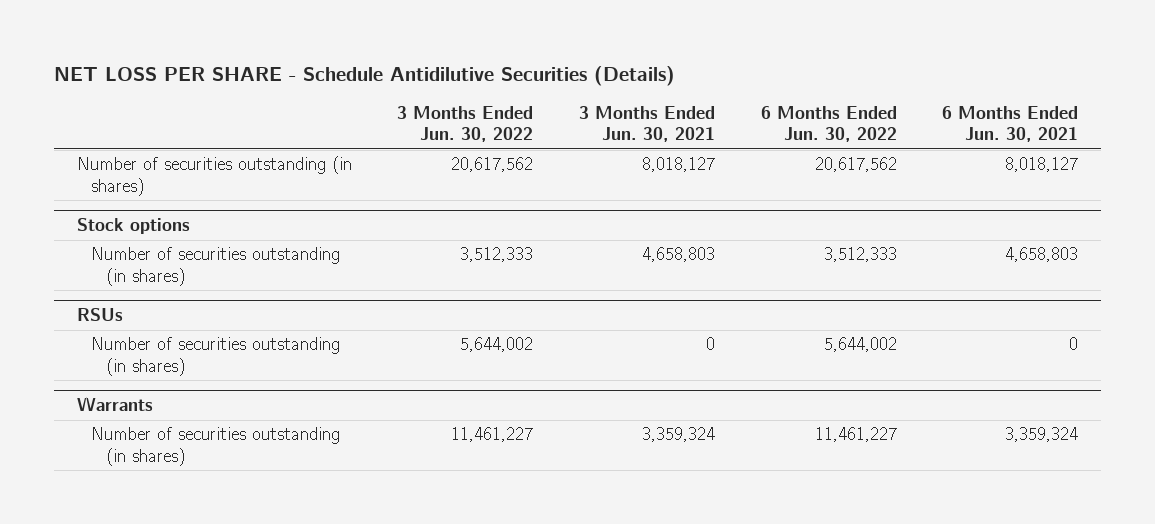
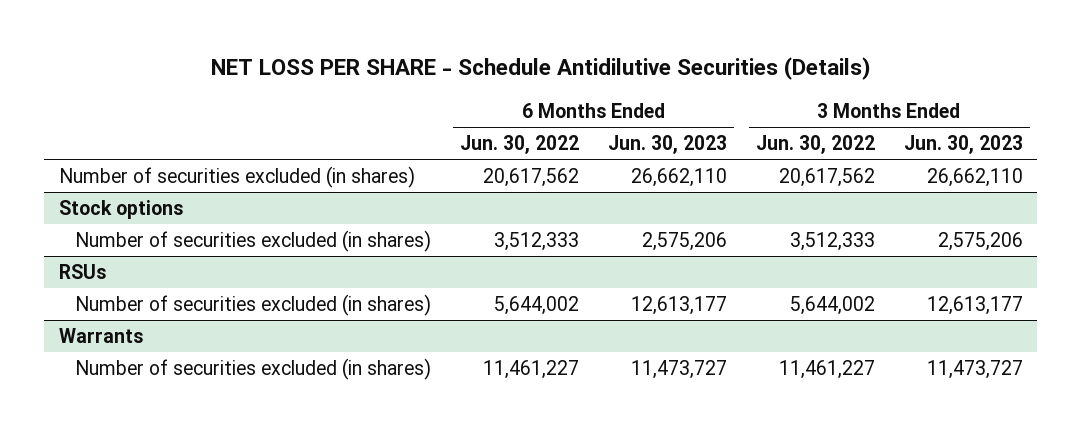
[579,105,716,143] 3 Months Ended Jun. 30, 2021 -> none
[942,105,1079,143] 6 Months Ended Jun. 30, 2021 -> none
none -> [608,135,728,155] Jun. 30, 2023
none -> [903,135,1023,155] Jun. 30, 2023
[76,156,352,196] Number of securities outstanding (in shares) -> [58,166,415,189] Number of securities excluded (in shares)
[91,247,341,286] Number of securities outstanding (in shares) -> [75,230,432,253] Number of securities excluded (in shares)
[91,337,341,376] Number of securities outstanding (in shares) -> [75,294,432,317] Number of securities excluded (in shares)
[91,427,341,466] Number of securities outstanding (in shares) -> [75,358,432,381] Number of securities excluded (in shares)

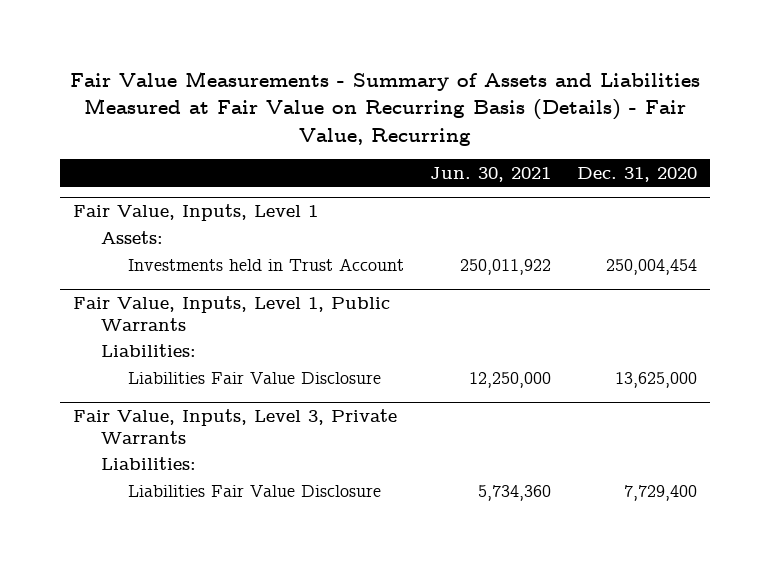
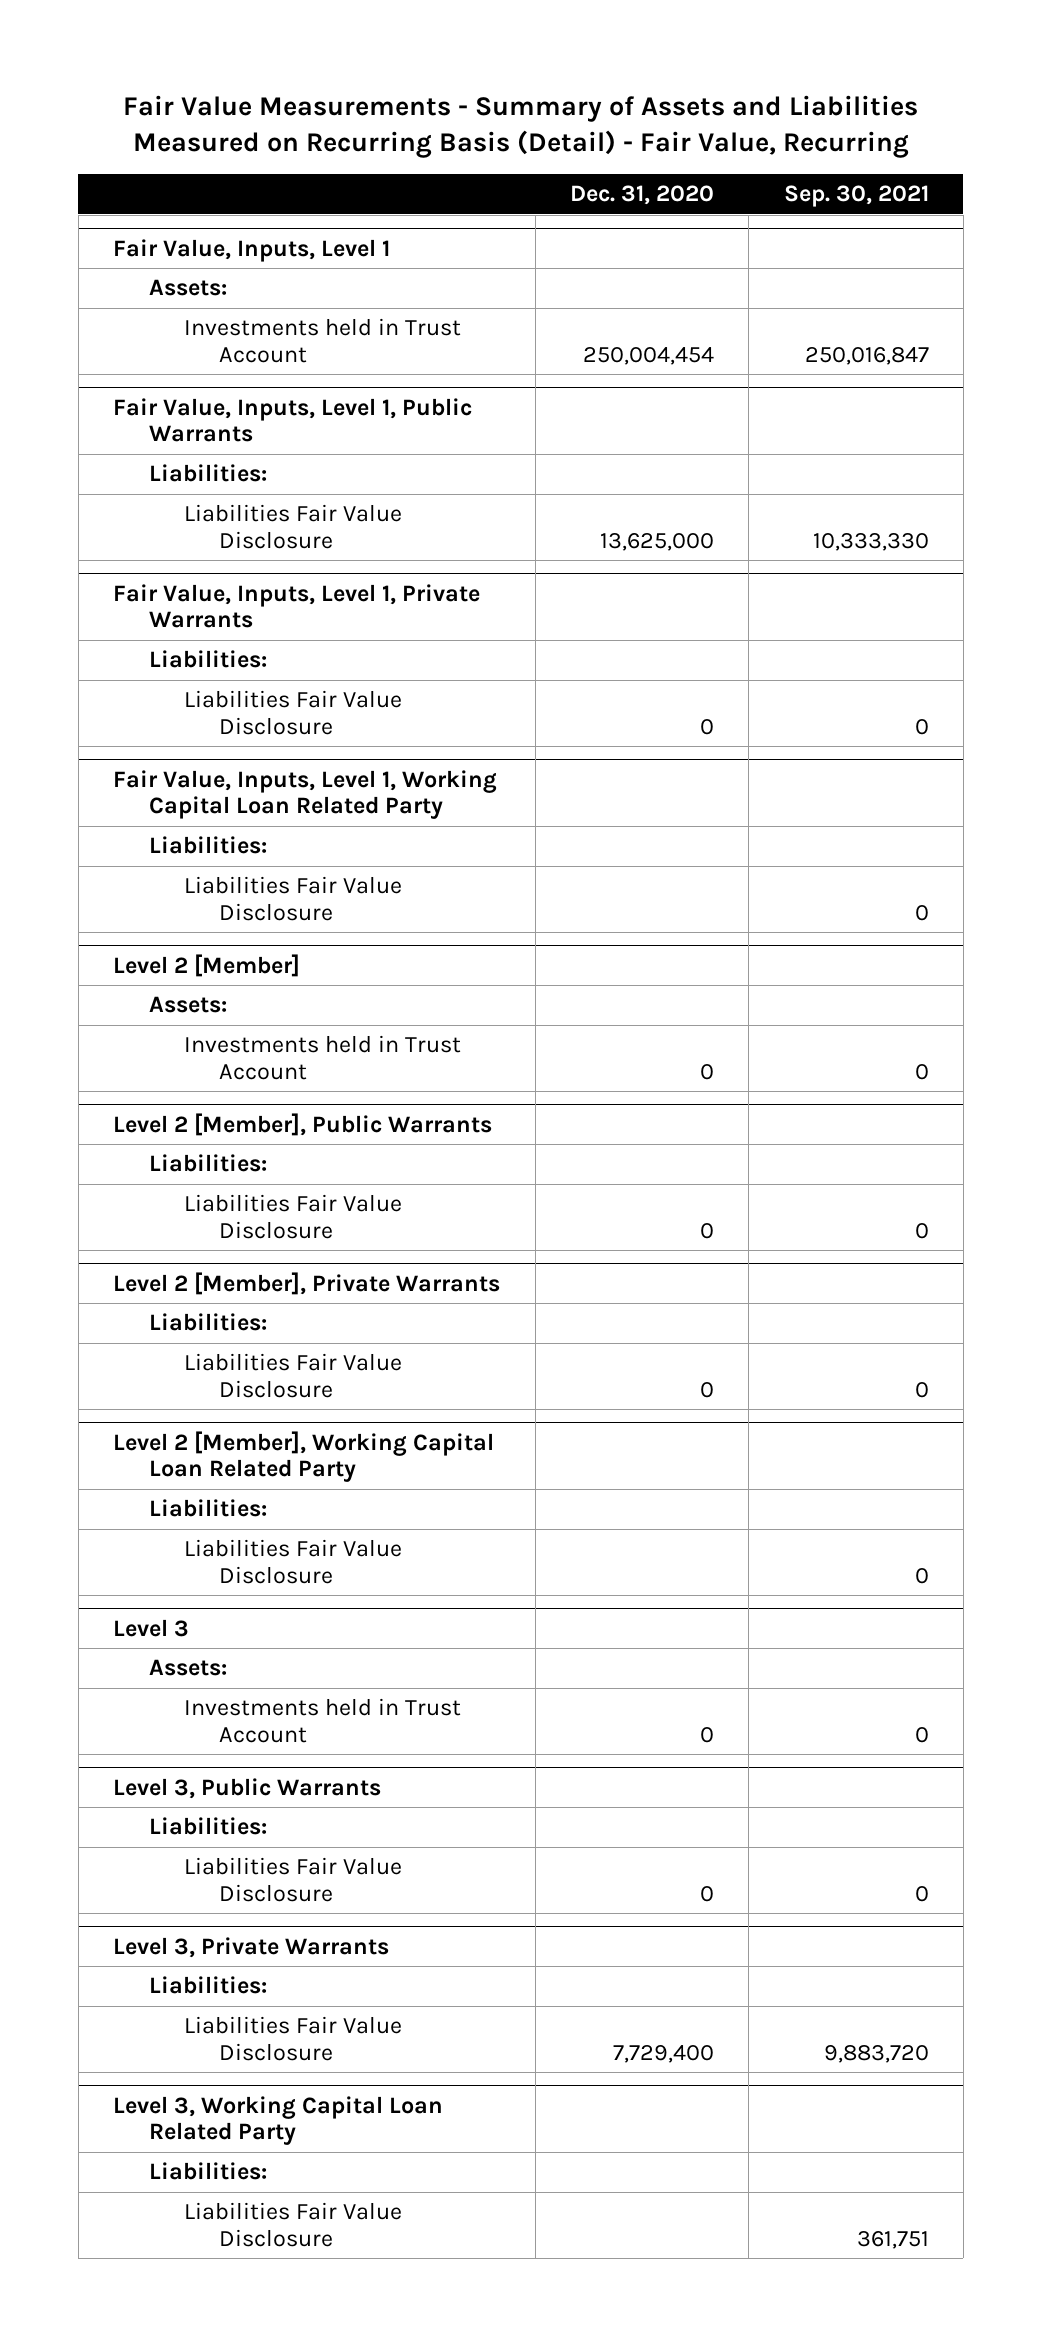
[70,71,701,146] Fair Value Measurements - Summary of Assets and Liabilities Measured at Fair Value on Recurring Basis (Details) - Fair Value, Recurring -> [122,94,918,158] Fair Value Measurements - Summary of Assets and Liabilities Measured on Recurring Basis (Detail) - Fair Value, Recurring
[430,166,552,182] Jun. 30, 2021 -> none
none -> [783,185,929,208] Sep. 30, 2021
[73,409,398,444] Fair Value, Inputs, Level 3, Private Warrants -> [113,583,481,629] Fair Value, Inputs, Level 1, Private Warrants
none -> [183,690,402,736] Liabilities Fair Value Disclosure
none -> [113,769,498,820] Fair Value, Inputs, Level 1, Working Capital Loan Related Party
none -> [148,836,267,855] Liabilities:
none -> [183,876,402,922] Liabilities Fair Value Disclosure
none -> [113,953,301,977] Level 2 [Member]
none -> [148,996,227,1014] Assets:
none -> [183,1035,461,1081] Investments held in Trust Account
none -> [113,1112,493,1136] Level 2 [Member], Public Warrants
none -> [148,1154,267,1173] Liabilities:
none -> [183,1194,402,1240] Liabilities Fair Value Disclosure
none -> [113,1271,501,1295] Level 2 [Member], Private Warrants
none -> [148,1313,267,1332] Liabilities:
none -> [183,1353,402,1399] Liabilities Fair Value Disclosure
none -> [113,1430,495,1483] Level 2 [Member], Working Capital Loan Related Party
none -> [148,1499,267,1518] Liabilities:
none -> [183,1539,402,1585] Liabilities Fair Value Disclosure
none -> [113,1618,190,1637] Level 3
none -> [148,1659,227,1677] Assets:
none -> [183,1698,461,1744] Investments held in Trust Account
none -> [113,1777,382,1799] Level 3, Public Warrants
none -> [148,1817,267,1836] Liabilities:
none -> [183,1857,402,1903] Liabilities Fair Value Disclosure
none -> [113,1936,390,1958] Level 3, Private Warrants
none -> [148,1976,267,1995] Liabilities:
none -> [113,2095,444,2146] Level 3, Working Capital Loan Related Party
none -> [148,2162,267,2181] Liabilities:
none -> [183,2202,402,2248] Liabilities Fair Value Disclosure

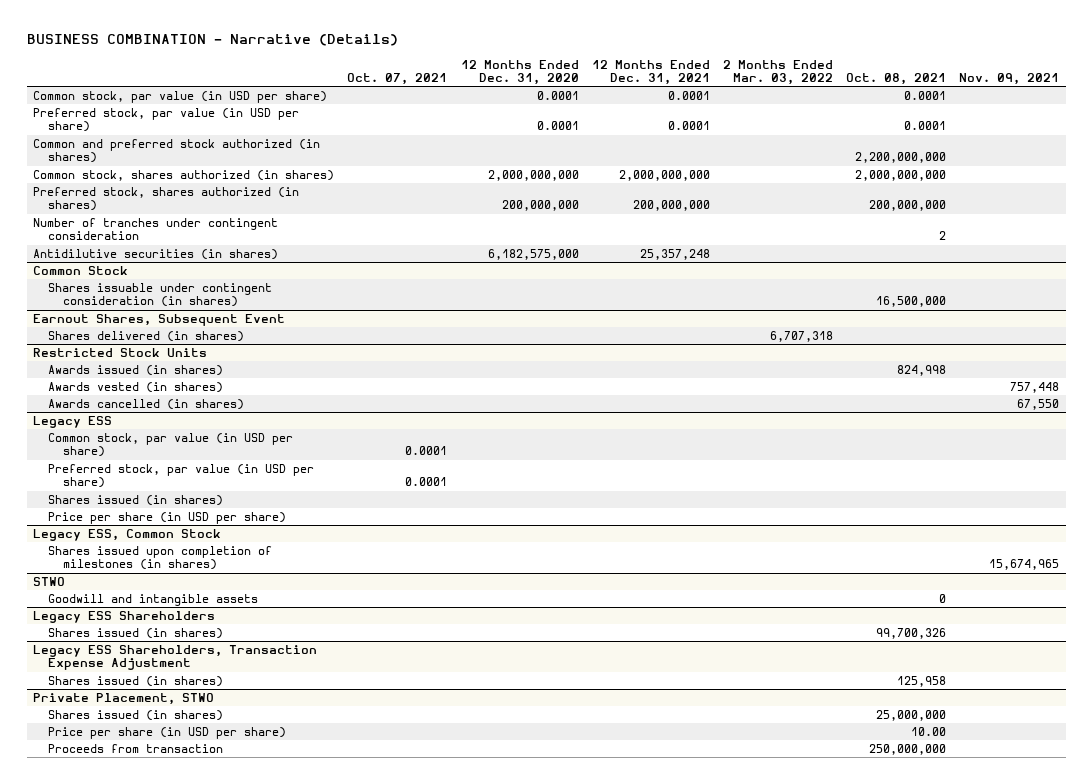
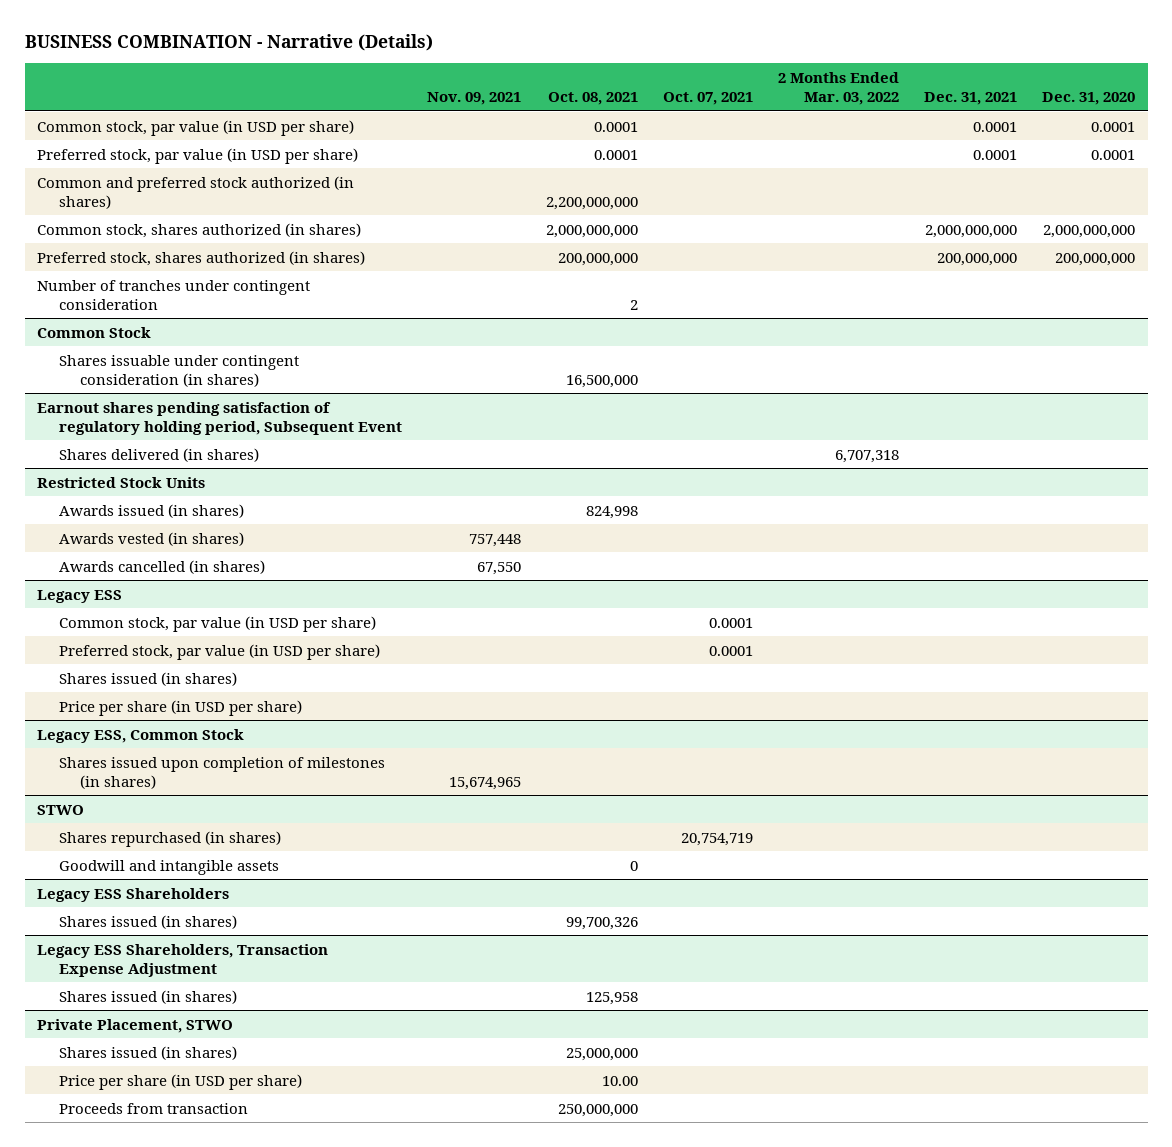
[460,59,579,85] 12 Months Ended Dec. 31, 2020 -> none
[591,59,710,85] 12 Months Ended Dec. 31, 2021 -> none
none -> [924,92,1018,106] Dec. 31, 2021
none -> [1042,92,1136,106] Dec. 31, 2020
[33,248,279,260] Antidilutive securities (in shares) -> none
[33,313,286,326] Earnout Shares, Subsequent Event -> none
none -> [37,401,402,435] Earnout shares pending satisfaction of regulatory holding period, Subsequent Event
none -> [58,830,281,847] Shares repurchased (in shares)

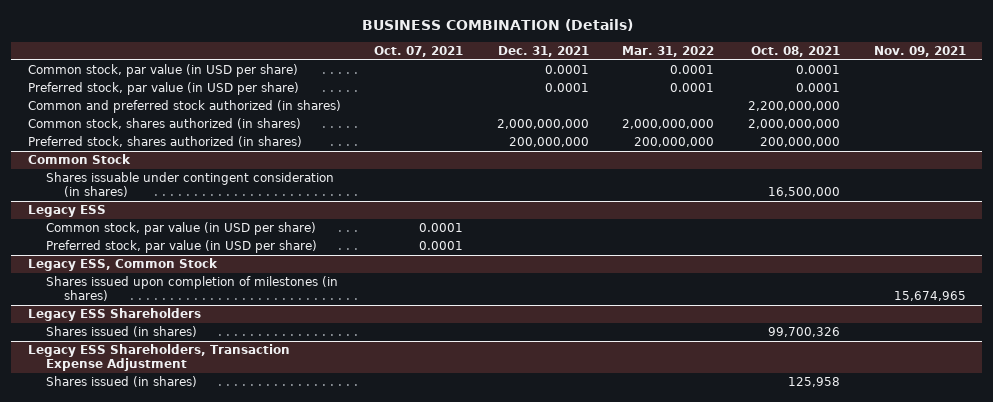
[24,34,433,52] BUSINESS COMBINATION - Narrative (Details) -> [361,18,633,31] BUSINESS COMBINATION (Details)
[777,72,899,106] 2 Months Ended Mar. 03, 2022 -> none
[1042,92,1136,106] Dec. 31, 2020 -> none
none -> [622,46,715,58] Mar. 31, 2022
[37,279,311,310] Number of tranches under contingent consideration -> none
[37,401,402,435] Earnout shares pending satisfaction of regulatory holding period, Subsequent Event -> none
[58,447,259,462] Shares delivered (in shares) -> none
[37,476,206,488] Restricted Stock Units -> none
[58,503,244,518] Awards issued (in shares) -> none
[58,531,244,546] Awards vested (in shares) -> none
[58,559,265,574] Awards cancelled (in shares) -> none
[58,671,237,686] Shares issued (in shares) -> none
[58,699,302,716] Price per share (in USD per share) -> none
[37,804,85,815] STWO -> none
[58,830,281,847] Shares repurchased (in shares) -> none
[58,859,279,875] Goodwill and intangible assets -> none
[37,1018,234,1033] Private Placement, STWO -> none
[58,1045,237,1060] Shares issued (in shares) -> none
[58,1073,302,1090] Price per share (in USD per share) -> none
[58,1102,248,1114] Proceeds from transaction -> none

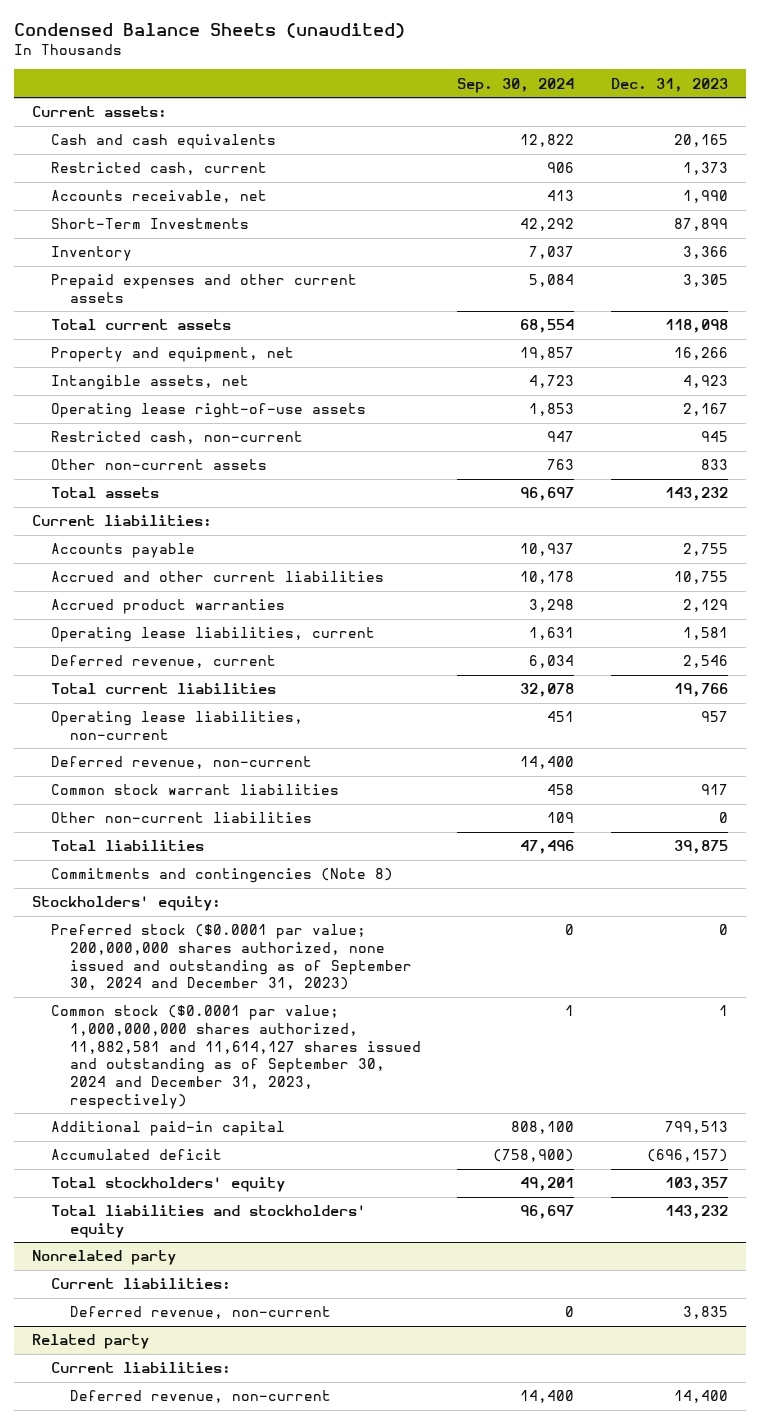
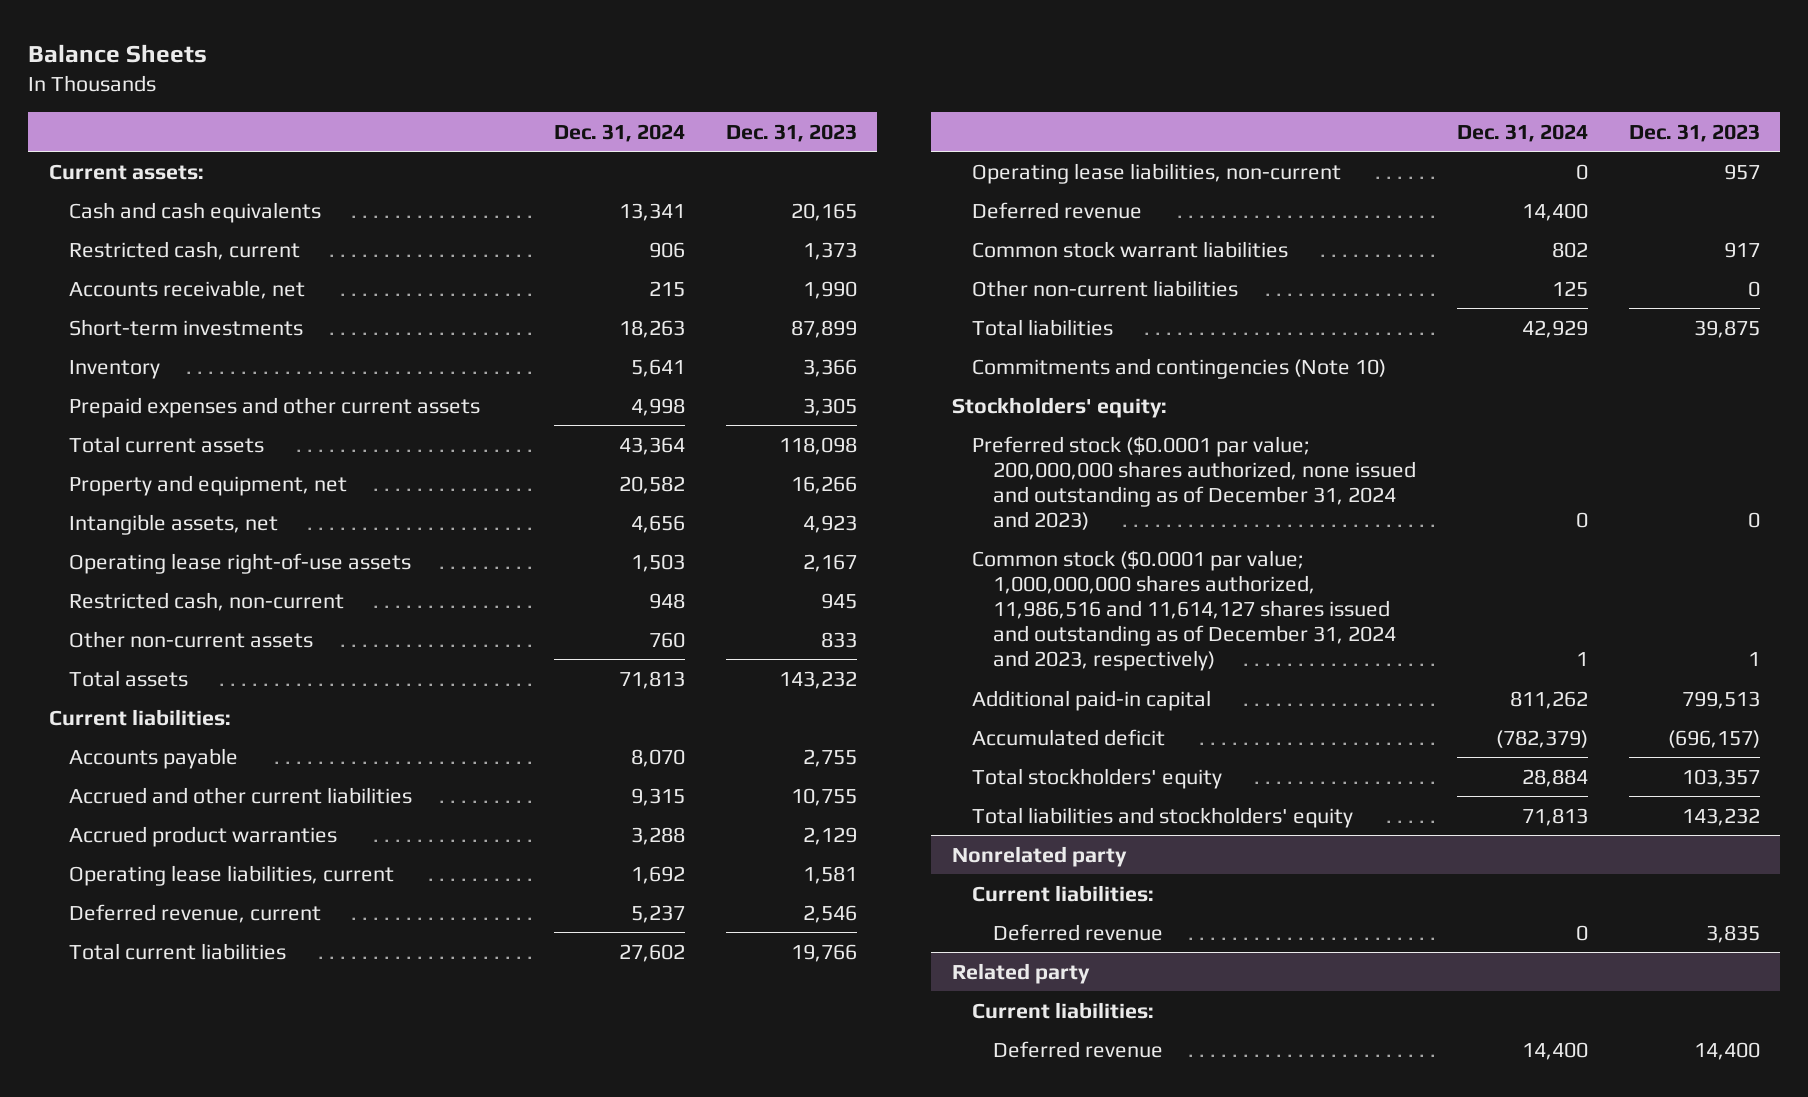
[13,23,405,39] Condensed Balance Sheets (unaudited) -> [28,43,208,63] Balance Sheets
[457,77,575,93] Sep. 30, 2024 -> none
none -> [553,123,685,142] Dec. 31, 2024
[50,218,249,230] Short-Term Investments -> [69,318,304,336] Short-term investments
[50,756,312,770] Deferred revenue, non-current -> [972,201,1143,219] Deferred revenue
[50,868,393,884] Commitments and contingencies (Note 8) -> [972,357,1387,379] Commitments and contingencies (Note 10)
[50,924,412,991] Preferred stock ($0.0001 par value; 200,000,000 shares authorized, none issued and outstanding as of September 30, 2024 and December 31, 2023) -> [972,435,1416,530] Preferred stock ($0.0001 par value; 200,000,000 shares authorized, none issued and outstanding as of December 31, 2024 and 2023)
[50,1005,421,1109] Common stock ($0.0001 par value; 1,000,000,000 shares authorized, 11,882,581 and 11,614,127 shares issued and outstanding as of September 30, 2024 and December 31, 2023, respectively) -> [972,549,1396,671] Common stock ($0.0001 par value; 1,000,000,000 shares authorized, 11,986,516 and 11,614,127 shares issued and outstanding as of December 31, 2024 and 2023, respectively)
[69,1306,331,1320] Deferred revenue, non-current -> [992,923,1163,941] Deferred revenue
[69,1390,331,1404] Deferred revenue, non-current -> [992,1040,1163,1058] Deferred revenue

